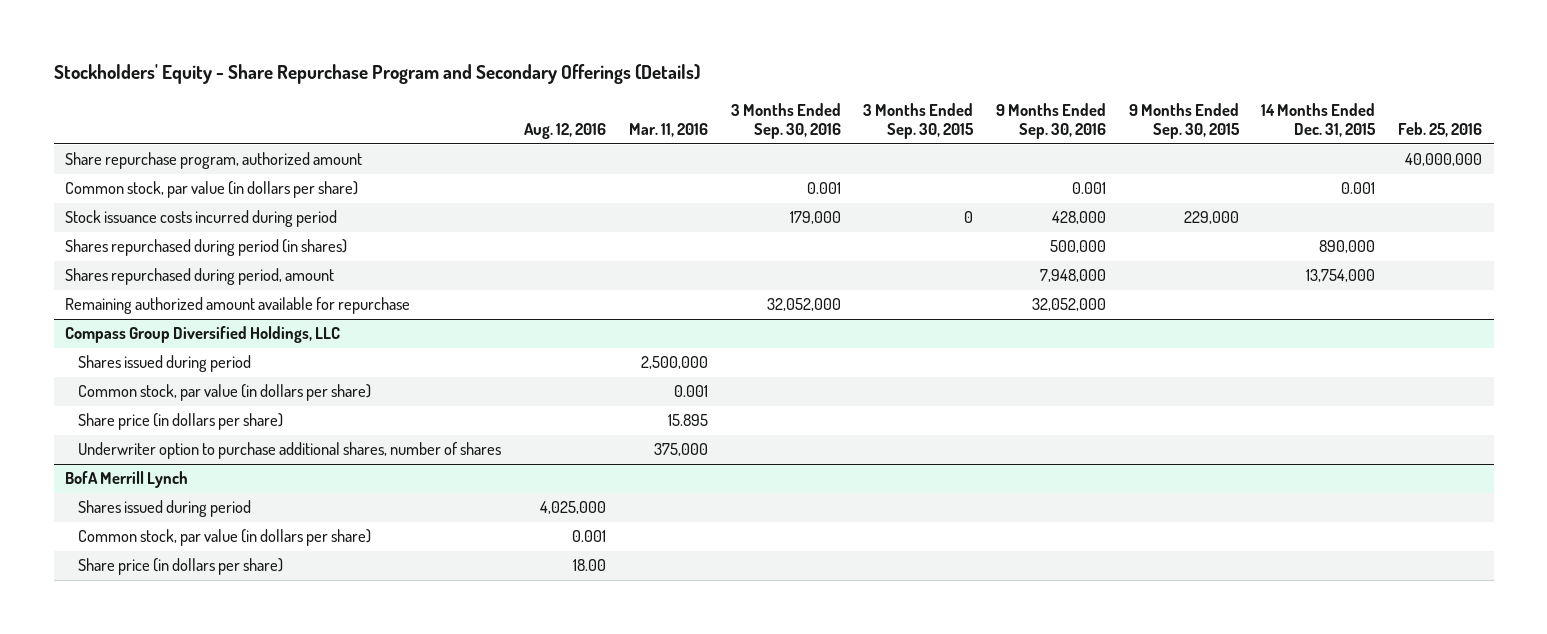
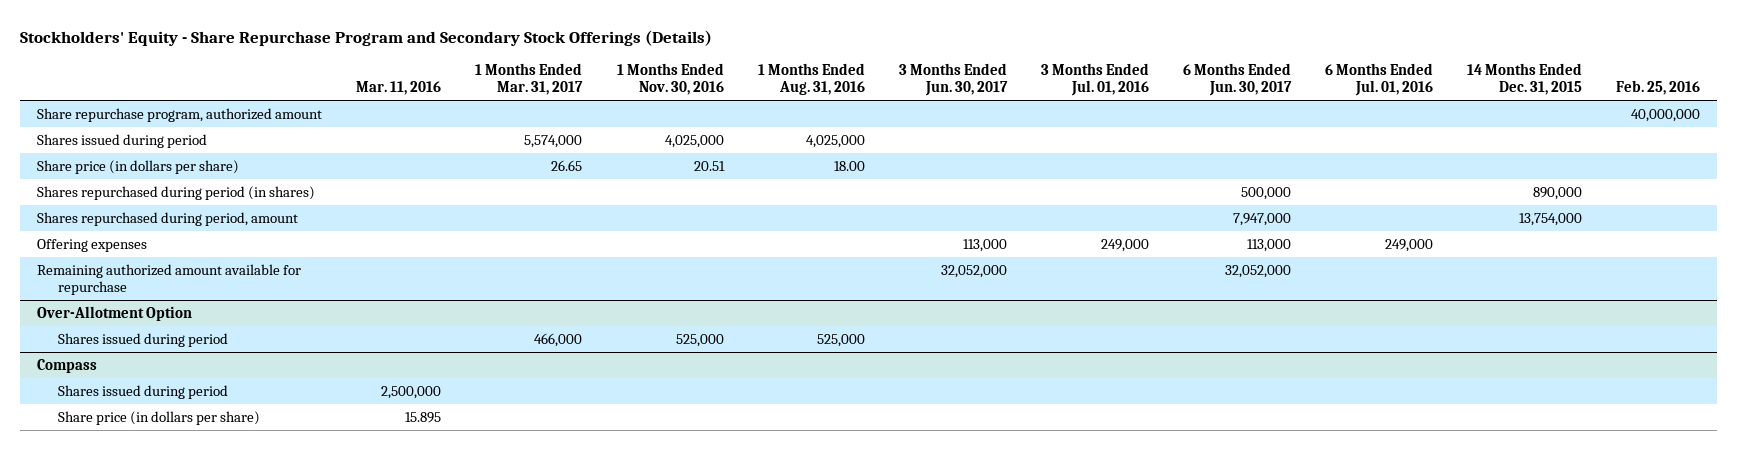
[53,63,700,84] Stockholders' Equity - Share Repurchase Program and Secondary Offerings (Details) -> [20,29,713,46] Stockholders' Equity - Share Repurchase Program and Secondary Stock Offerings (Details)
[524,123,607,140] Aug. 12, 2016 -> none
[730,102,841,140] 3 Months Ended Sep. 30, 2016 -> none
[863,102,975,140] 3 Months Ended Sep. 30, 2015 -> none
[995,102,1106,140] 9 Months Ended Sep. 30, 2016 -> none
[1128,102,1240,140] 9 Months Ended Sep. 30, 2015 -> none
none -> [475,62,584,95] 1 Months Ended Mar. 31, 2017
none -> [616,62,724,95] 1 Months Ended Nov. 30, 2016
none -> [757,62,865,95] 1 Months Ended Aug. 31, 2016
none -> [898,62,1008,96] 3 Months Ended Jun. 30, 2017
none -> [1040,62,1149,96] 3 Months Ended Jul. 01, 2016
none -> [1182,62,1292,96] 6 Months Ended Jun. 30, 2017
none -> [1324,62,1433,96] 6 Months Ended Jul. 01, 2016
[64,181,358,199] Common stock, par value (in dollars per share) -> none
[64,210,337,228] Stock issuance costs incurred during period -> none
none -> [37,133,208,148] Shares issued during period
none -> [37,159,240,174] Share price (in dollars per share)
none -> [37,238,148,252] Offering expenses
none -> [37,305,193,321] Over-Allotment Option
none -> [58,332,229,347] Shares issued during period
[64,326,340,344] Compass Group Diversified Holdings, LLC -> [37,358,98,373] Compass
[78,384,372,402] Common stock, par value (in dollars per share) -> none
[78,442,502,460] Underwriter option to purchase additional shares, number of shares -> none
[64,471,188,489] BofA Merrill Lynch -> none
[78,500,252,518] Shares issued during period -> none
[78,529,372,547] Common stock, par value (in dollars per share) -> none
[78,558,284,576] Share price (in dollars per share) -> none

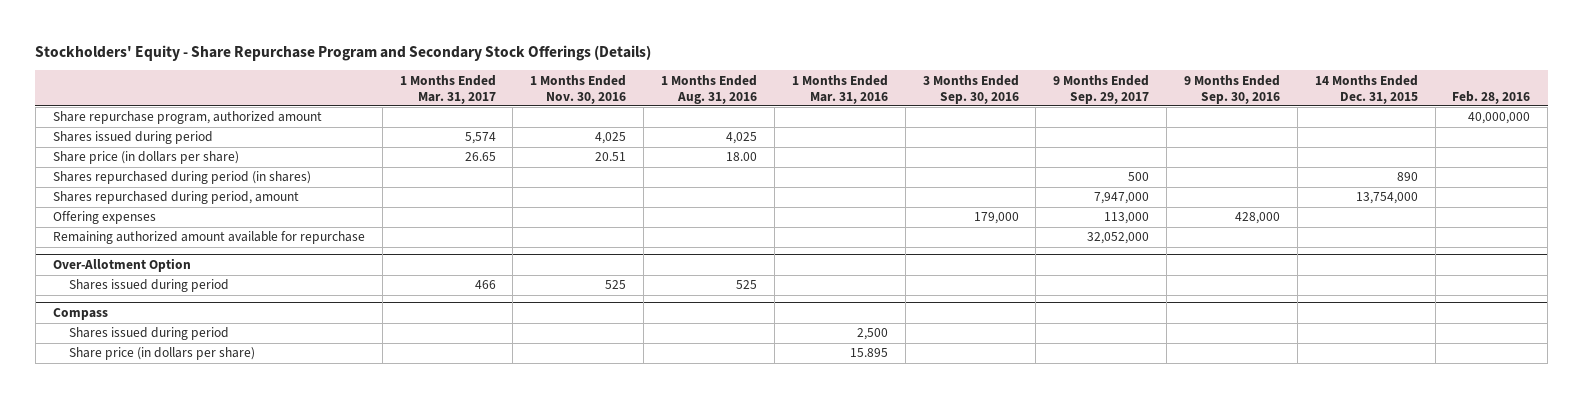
[356,80,442,95] Mar. 11, 2016 -> none
[898,62,1008,96] 3 Months Ended Jun. 30, 2017 -> none
[1040,62,1149,96] 3 Months Ended Jul. 01, 2016 -> none
[1182,62,1292,96] 6 Months Ended Jun. 30, 2017 -> none
[1324,62,1433,96] 6 Months Ended Jul. 01, 2016 -> none
[1615,79,1700,95] Feb. 25, 2016 -> none
none -> [791,74,888,104] 1 Months Ended Mar. 31, 2016
none -> [922,74,1019,104] 3 Months Ended Sep. 30, 2016
none -> [1053,74,1150,104] 9 Months Ended Sep. 29, 2017
none -> [1183,74,1280,104] 9 Months Ended Sep. 30, 2016
none -> [1452,90,1531,104] Feb. 28, 2016
[524,134,583,148] 5,574,000 -> [464,132,496,145] 5,574
[664,134,724,148] 4,025,000 -> [595,132,627,145] 4,025
[805,134,865,148] 4,025,000 -> [726,132,758,145] 4,025
[1532,186,1582,200] 890,000 -> [1396,172,1418,182] 890
[534,332,583,347] 466,000 -> [474,280,496,290] 466
[675,333,724,347] 525,000 -> [605,280,627,290] 525
[816,333,865,347] 525,000 -> [736,280,758,290] 525

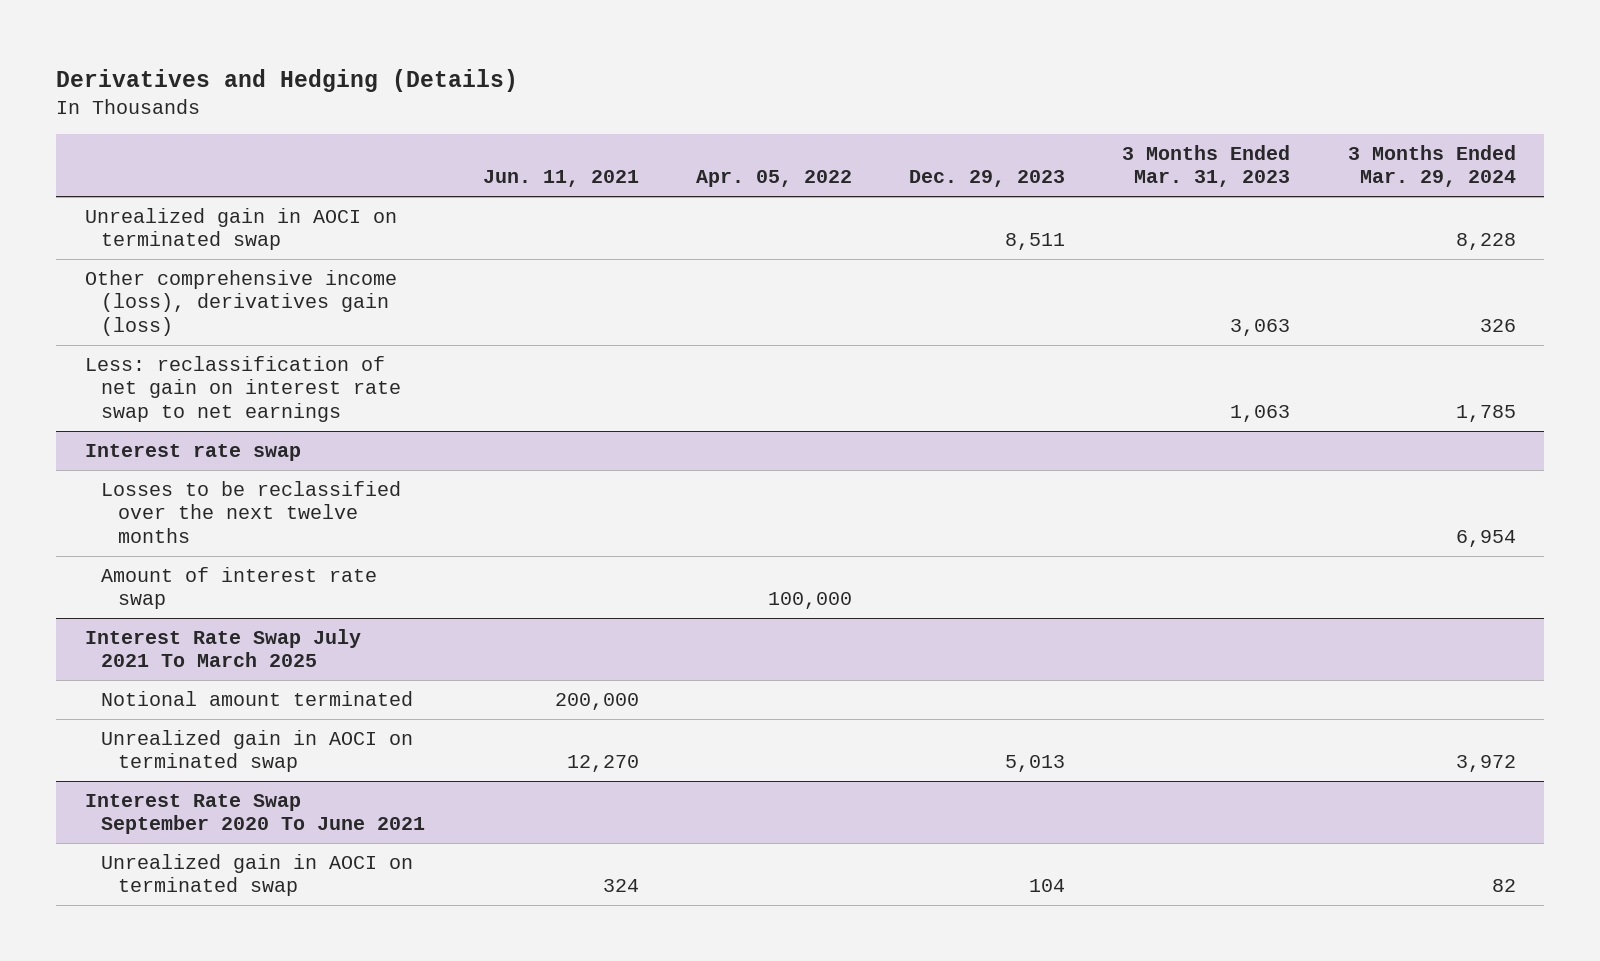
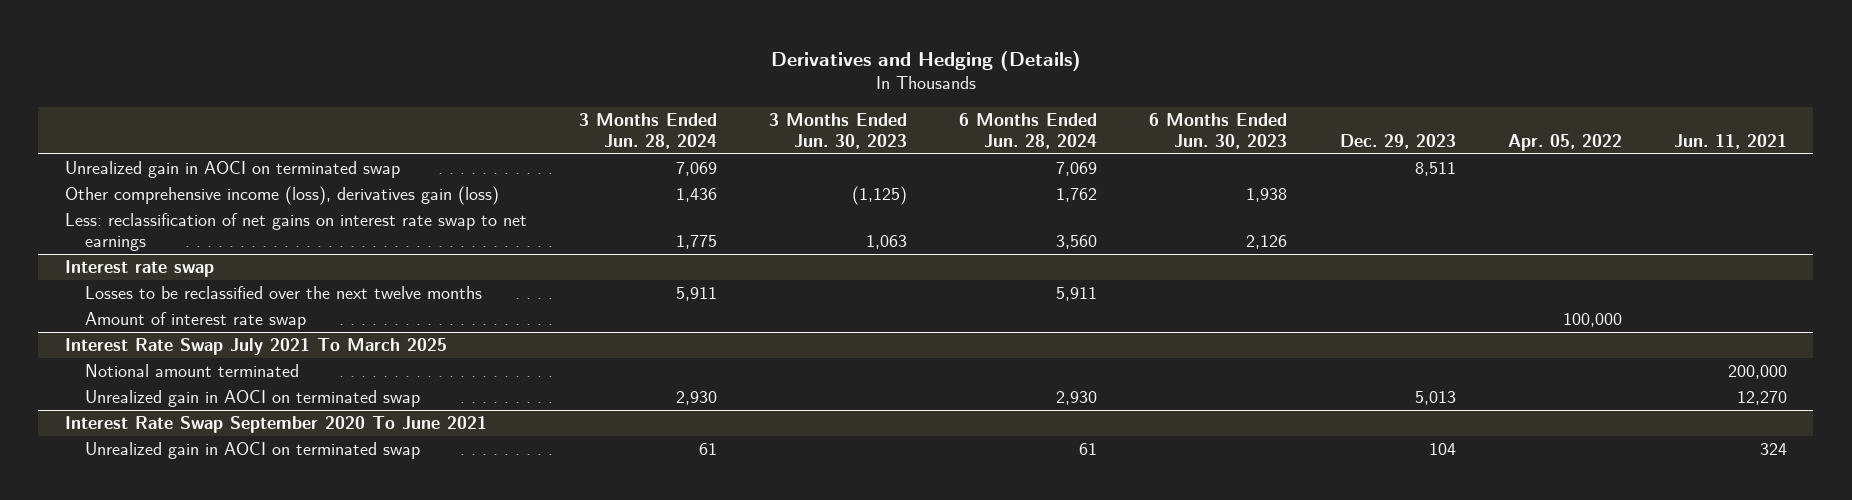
[1122,144,1291,188] 3 Months Ended Mar. 31, 2023 -> none
[1347,144,1516,188] 3 Months Ended Mar. 29, 2024 -> none
none -> [578,112,717,149] 3 Months Ended Jun. 28, 2024
none -> [768,112,907,149] 3 Months Ended Jun. 30, 2023
none -> [959,112,1098,149] 6 Months Ended Jun. 28, 2024
none -> [1149,112,1288,149] 6 Months Ended Jun. 30, 2023
[84,355,402,422] Less: reclassification of net gain on interest rate swap to net earnings -> [64,213,527,251] Less: reclassification of net gains on interest rate swap to net earnings

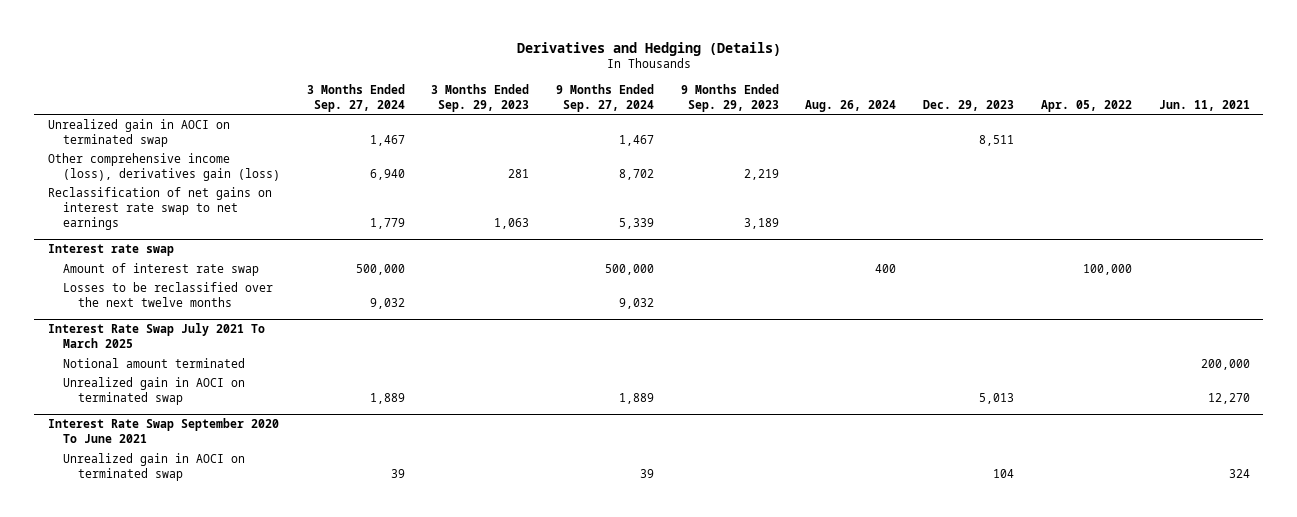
[578,112,717,149] 3 Months Ended Jun. 28, 2024 -> none
[768,112,907,149] 3 Months Ended Jun. 30, 2023 -> none
[959,112,1098,149] 6 Months Ended Jun. 28, 2024 -> none
[1149,112,1288,149] 6 Months Ended Jun. 30, 2023 -> none
none -> [306,83,405,112] 3 Months Ended Sep. 27, 2024
none -> [431,83,530,112] 3 Months Ended Sep. 29, 2023
none -> [556,83,655,112] 9 Months Ended Sep. 27, 2024
none -> [680,83,779,112] 9 Months Ended Sep. 29, 2023
none -> [805,99,897,112] Aug. 26, 2024
[64,213,527,251] Less: reclassification of net gains on interest rate swap to net earnings -> [47,186,272,230] Reclassification of net gains on interest rate swap to net earnings
[85,286,483,300] Losses to be reclassified over the next twelve months -> [63,281,274,307] Losses to be reclassified over the next twelve months

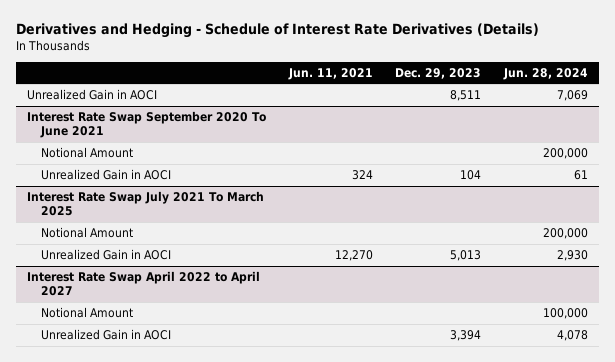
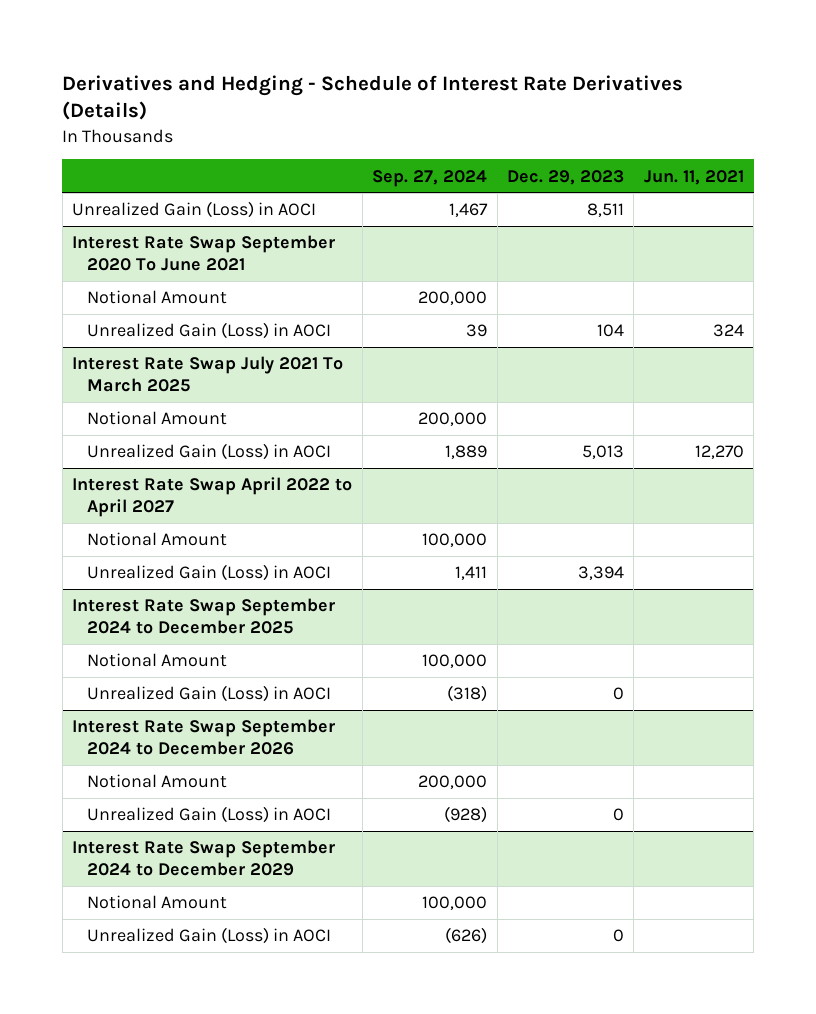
[502,67,588,80] Jun. 28, 2024 -> none
none -> [372,169,488,187] Sep. 27, 2024
[27,89,158,101] Unrealized Gain in AOCI -> [72,201,317,219] Unrealized Gain (Loss) in AOCI
[41,169,172,181] Unrealized Gain in AOCI -> [87,322,332,340] Unrealized Gain (Loss) in AOCI
[41,249,172,261] Unrealized Gain in AOCI -> [87,443,332,461] Unrealized Gain (Loss) in AOCI
[41,329,172,341] Unrealized Gain in AOCI -> [87,564,332,582] Unrealized Gain (Loss) in AOCI
none -> [72,598,336,635] Interest Rate Swap September 2024 to December 2025
none -> [87,653,228,668] Notional Amount
none -> [87,685,332,703] Unrealized Gain (Loss) in AOCI
none -> [72,719,336,756] Interest Rate Swap September 2024 to December 2026
none -> [87,774,228,789] Notional Amount
none -> [87,806,332,824] Unrealized Gain (Loss) in AOCI
none -> [72,840,336,877] Interest Rate Swap September 2024 to December 2029
none -> [87,895,228,910] Notional Amount
none -> [87,927,332,945] Unrealized Gain (Loss) in AOCI

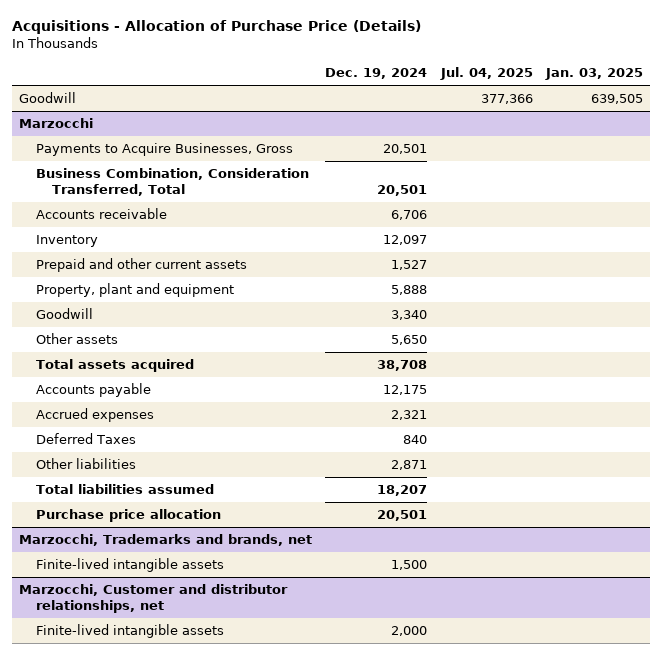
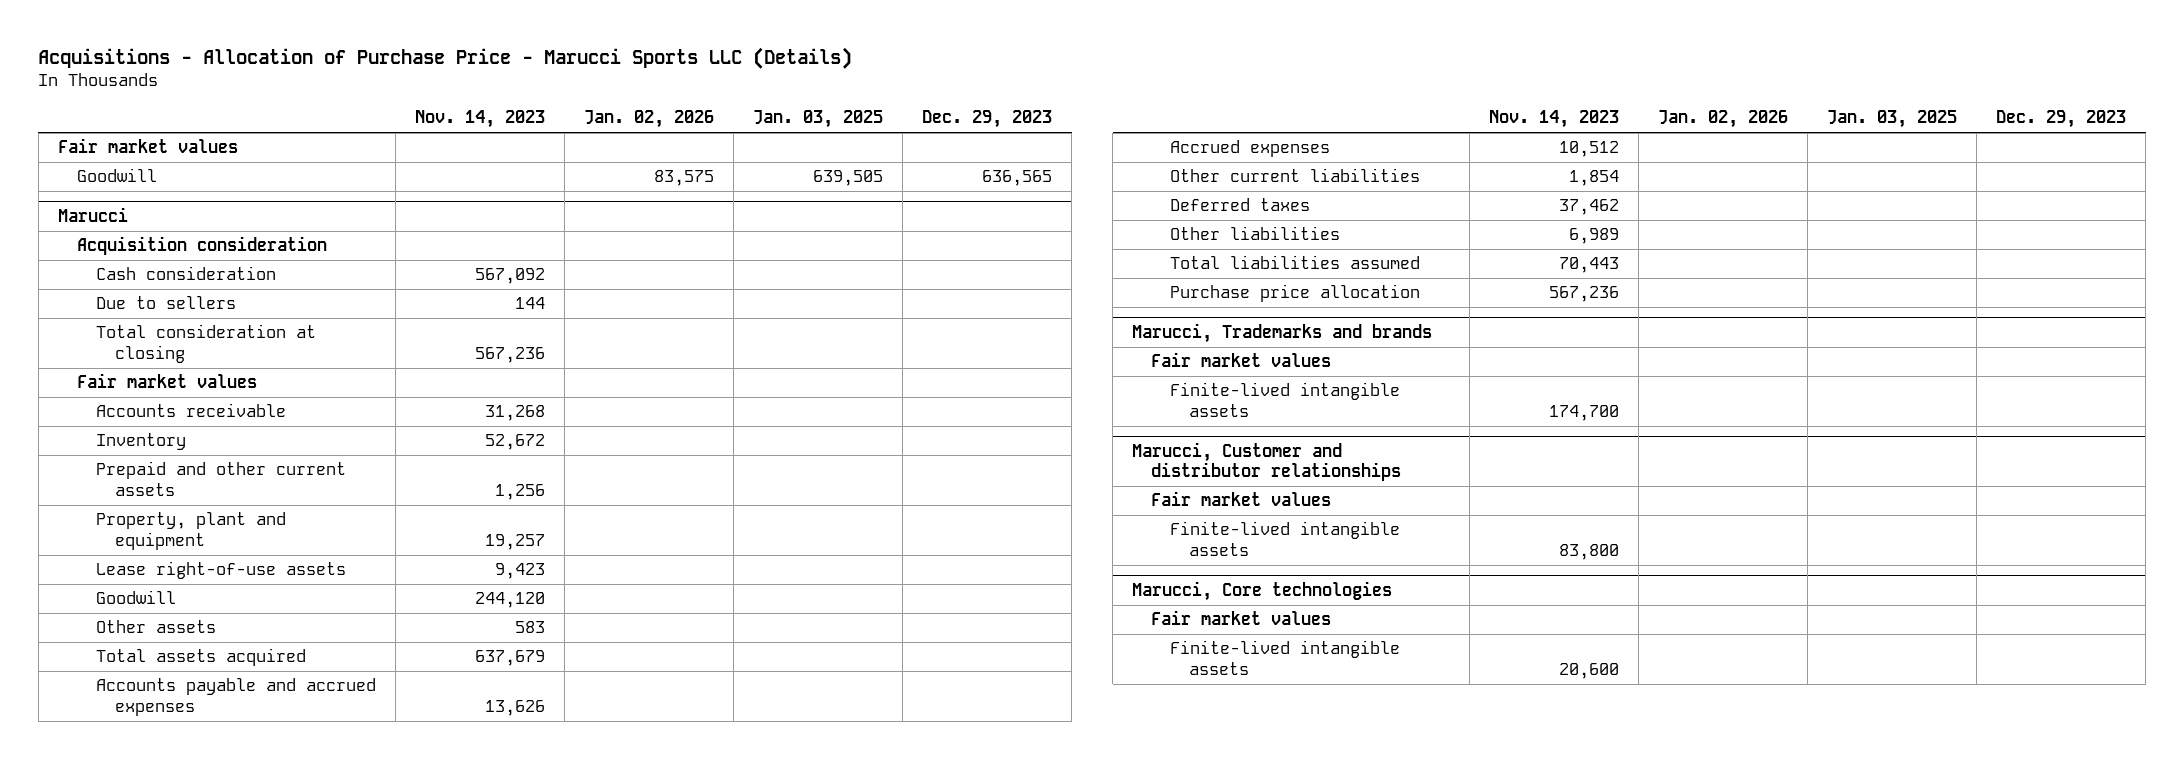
[12,20,422,35] Acquisitions - Allocation of Purchase Price (Details) -> [38,46,853,69] Acquisitions - Allocation of Purchase Price - Marucci Sports LLC (Details)
[325,68,428,80] Dec. 19, 2024 -> none
[439,67,533,81] Jul. 04, 2025 -> none
none -> [414,110,545,129] Nov. 14, 2023
none -> [583,110,714,129] Jan. 02, 2026
none -> [922,110,1053,129] Dec. 29, 2023
none -> [57,138,238,154] Fair market values
[18,118,93,129] Marzocchi -> none
[35,143,293,157] Payments to Acquire Businesses, Gross -> none
[35,168,309,196] Business Combination, Consideration Transferred, Total -> none
[35,208,167,220] Accounts receivable -> none
[35,235,98,248] Inventory -> none
[35,258,247,273] Prepaid and other current assets -> none
[35,283,234,298] Property, plant and equipment -> none
[35,308,93,320] Goodwill -> none
[35,333,118,345] Other assets -> none
[35,359,194,373] Total assets acquired -> none
[35,383,151,398] Accounts payable -> none
[35,408,154,423] Accrued expenses -> none
[35,433,136,445] Deferred Taxes -> none
[35,458,136,470] Other liabilities -> none
[35,484,214,495] Total liabilities assumed -> none
[35,509,221,523] Purchase price allocation -> none
none -> [57,206,128,222] Marucci
none -> [76,236,327,256] Acquisition consideration
none -> [95,266,276,281] Cash consideration
none -> [95,296,236,310] Due to sellers
none -> [95,324,316,363] Total consideration at closing
none -> [76,373,257,389] Fair market values
none -> [95,403,286,418] Accounts receivable
none -> [95,433,186,451] Inventory
none -> [95,461,346,496] Prepaid and other current assets
none -> [95,512,286,550] Property, plant and equipment
none -> [95,561,346,580] Lease right-of-use assets
none -> [95,590,176,605] Goodwill
none -> [95,620,216,634] Other assets
none -> [95,648,306,667] Total assets acquired
none -> [95,678,376,716] Accounts payable and accrued expenses
none -> [1170,140,1331,158] Accrued expenses
none -> [1170,168,1421,183] Other current liabilities
none -> [1170,198,1311,212] Deferred taxes
none -> [1170,226,1341,241] Other liabilities
none -> [1170,255,1421,270] Total liabilities assumed
none -> [1170,284,1421,303] Purchase price allocation
[18,534,312,547] Marzocchi, Trademarks and brands, net -> [1132,322,1433,343] Marucci, Trademarks and brands
none -> [1151,352,1332,368] Fair market values
[18,584,288,613] Marzocchi, Customer and distributor relationships, net -> [1132,441,1402,482] Marucci, Customer and distributor relationships
none -> [1151,491,1332,507] Fair market values
none -> [1132,580,1393,601] Marucci, Core technologies
none -> [1151,610,1332,626] Fair market values
none -> [1170,640,1401,675] Finite-lived intangible assets

